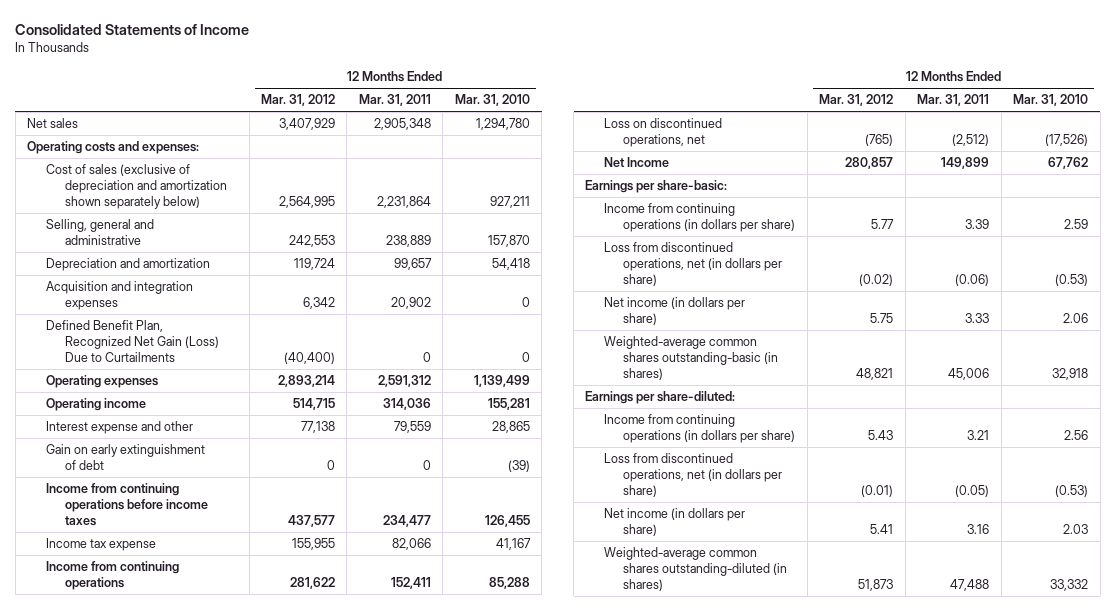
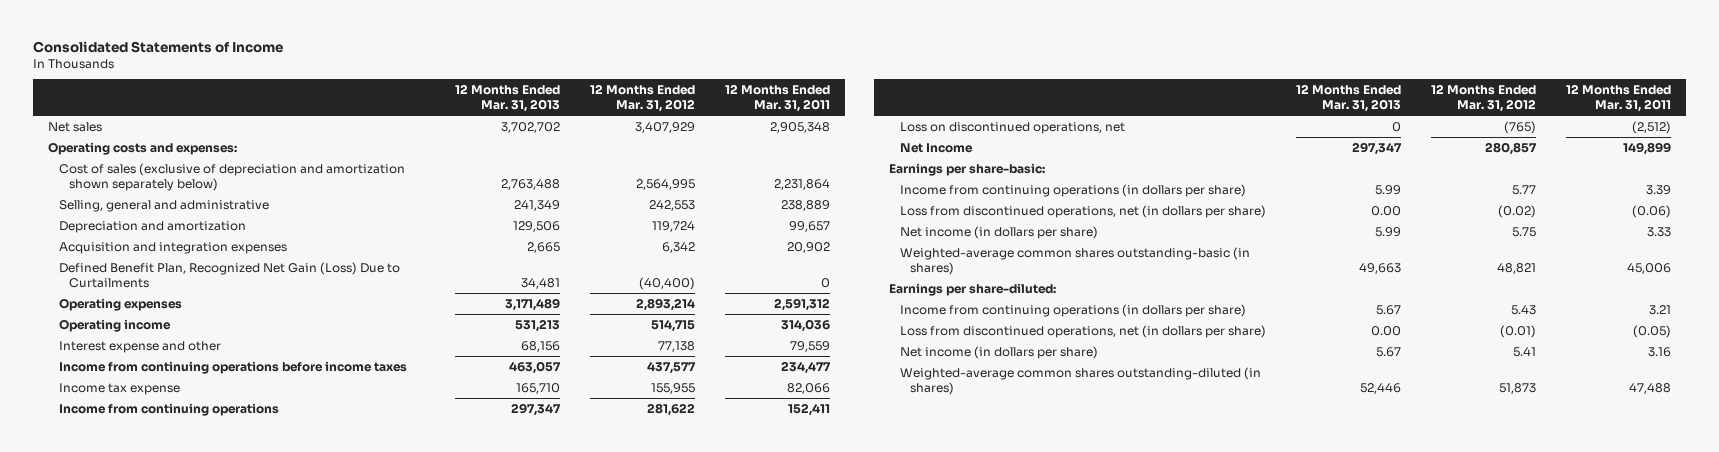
[454,94,530,107] Mar. 31, 2010 -> none
none -> [454,84,560,113] 12 Months Ended Mar. 31, 2013
[46,444,206,470] Gain on early extinguishment of debt -> none

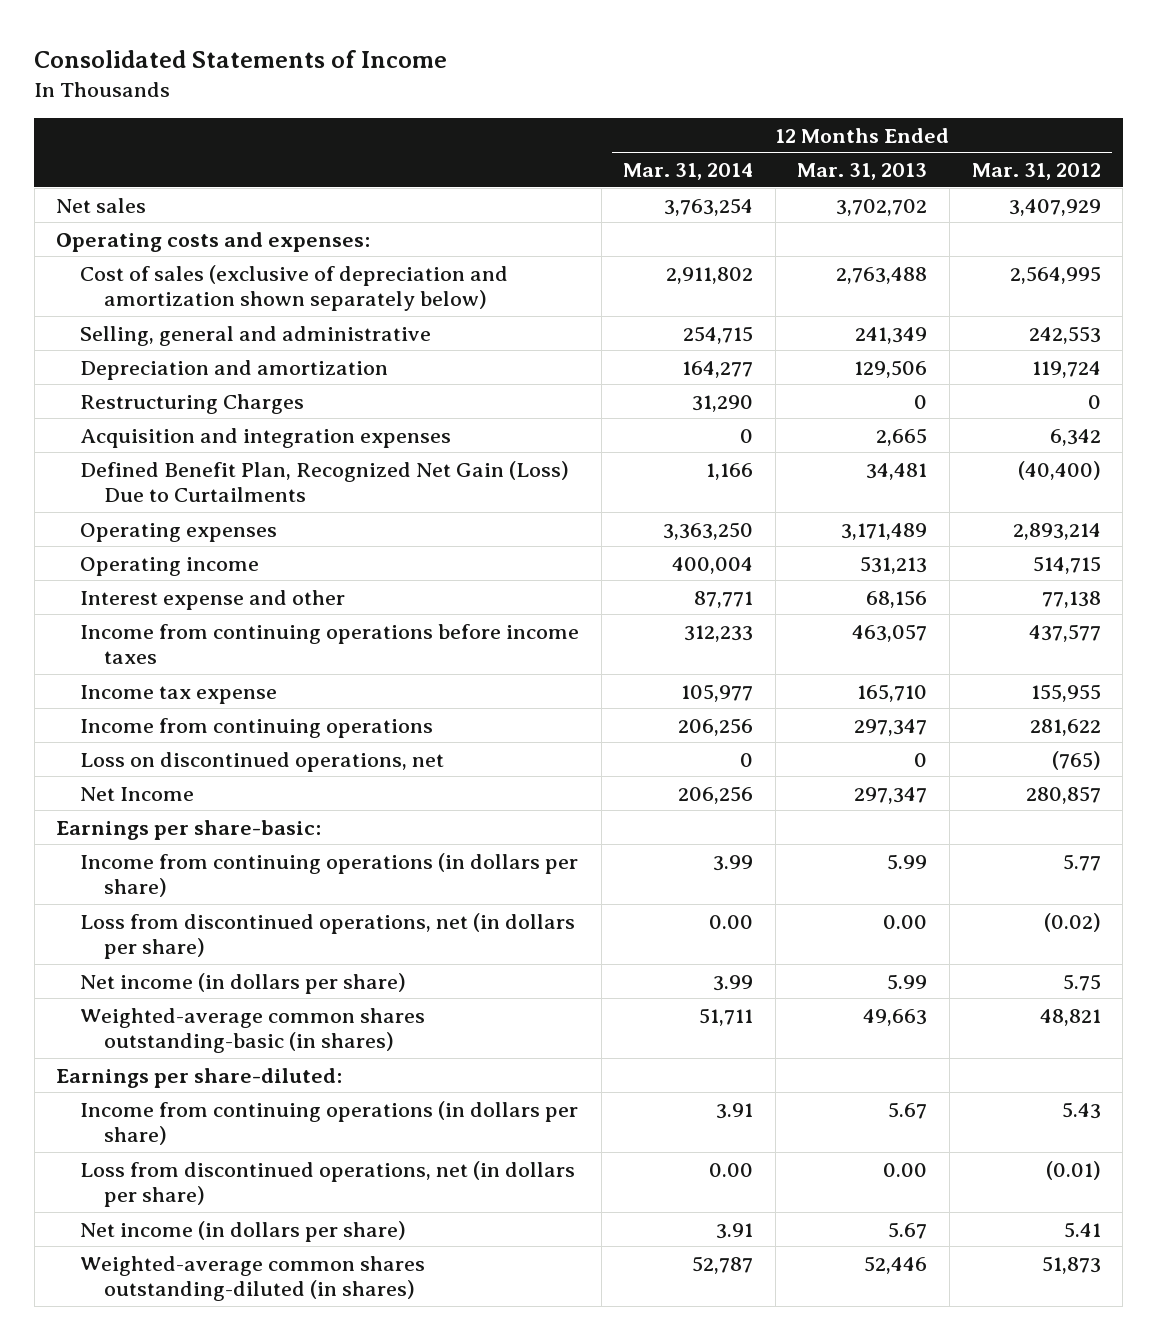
[724,84,830,113] 12 Months Ended Mar. 31, 2011 -> none
none -> [623,162,754,180] Mar. 31, 2014
none -> [80,393,305,414] Restructuring Charges

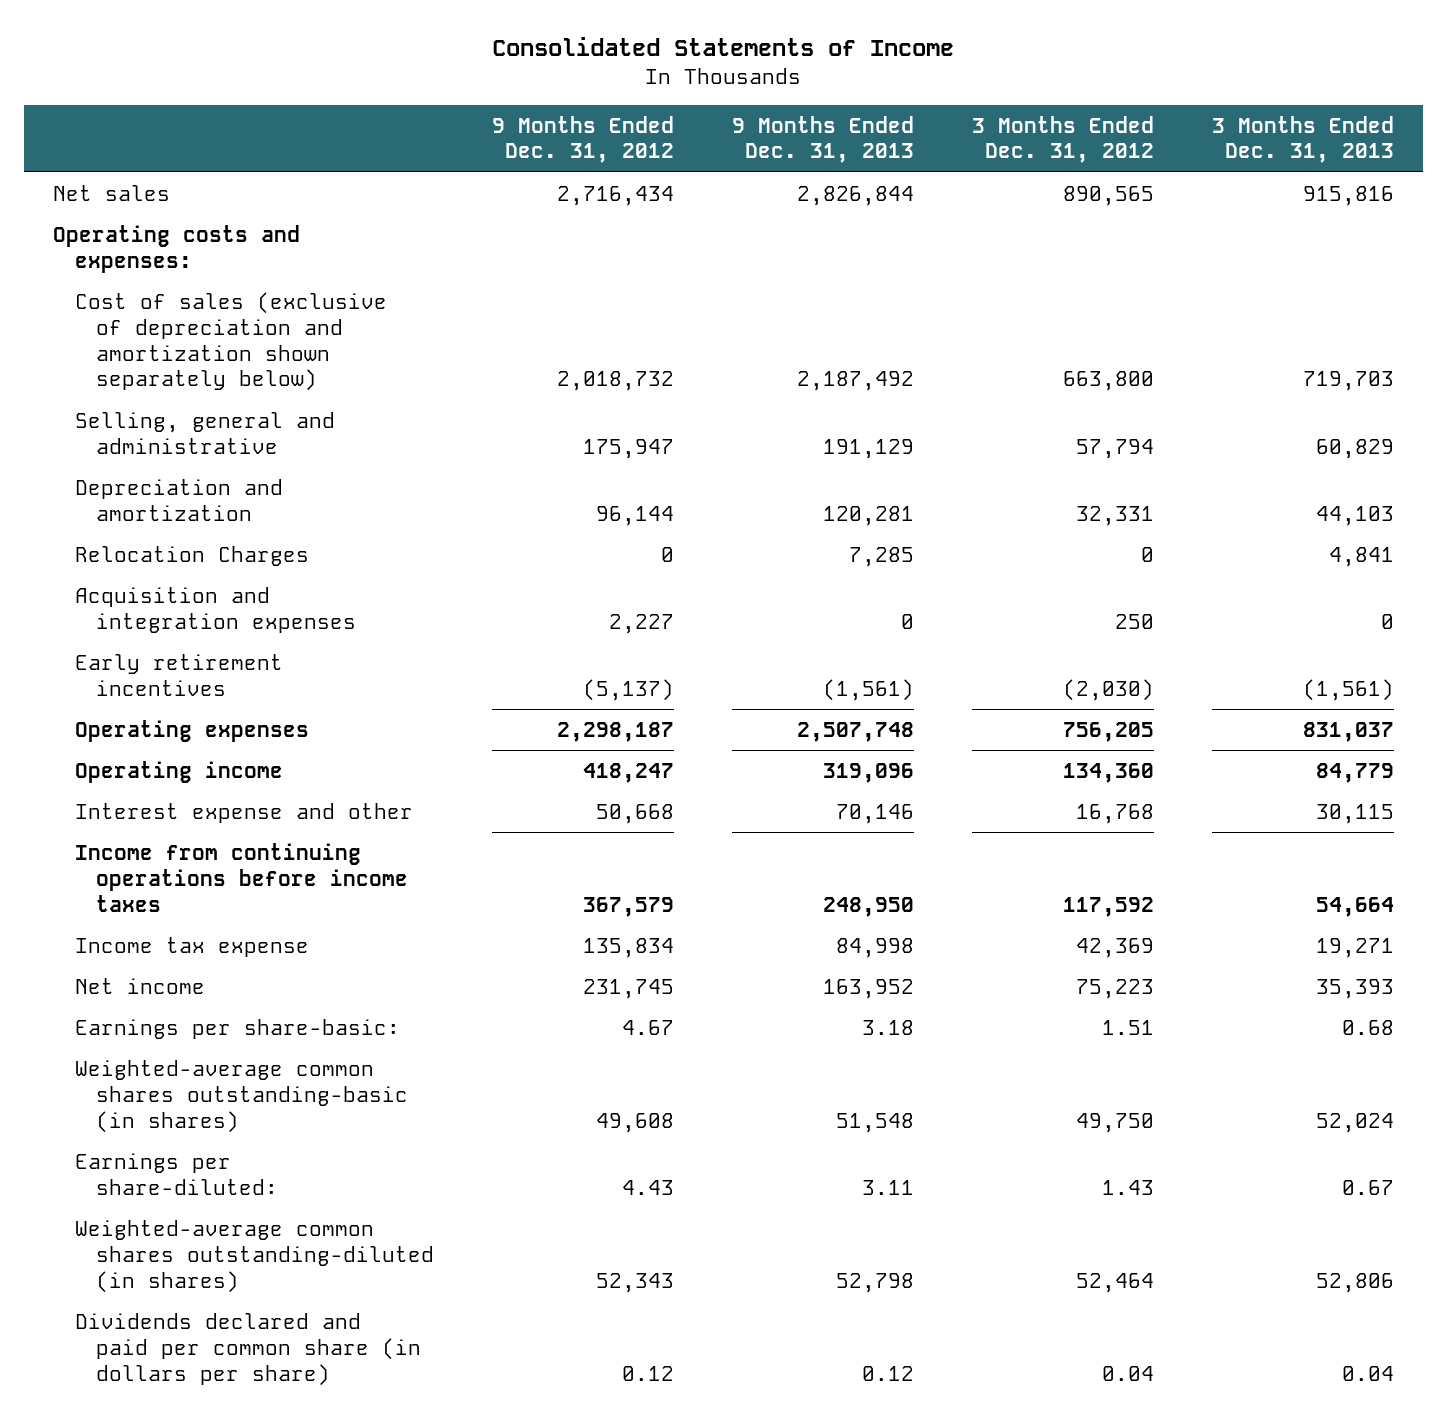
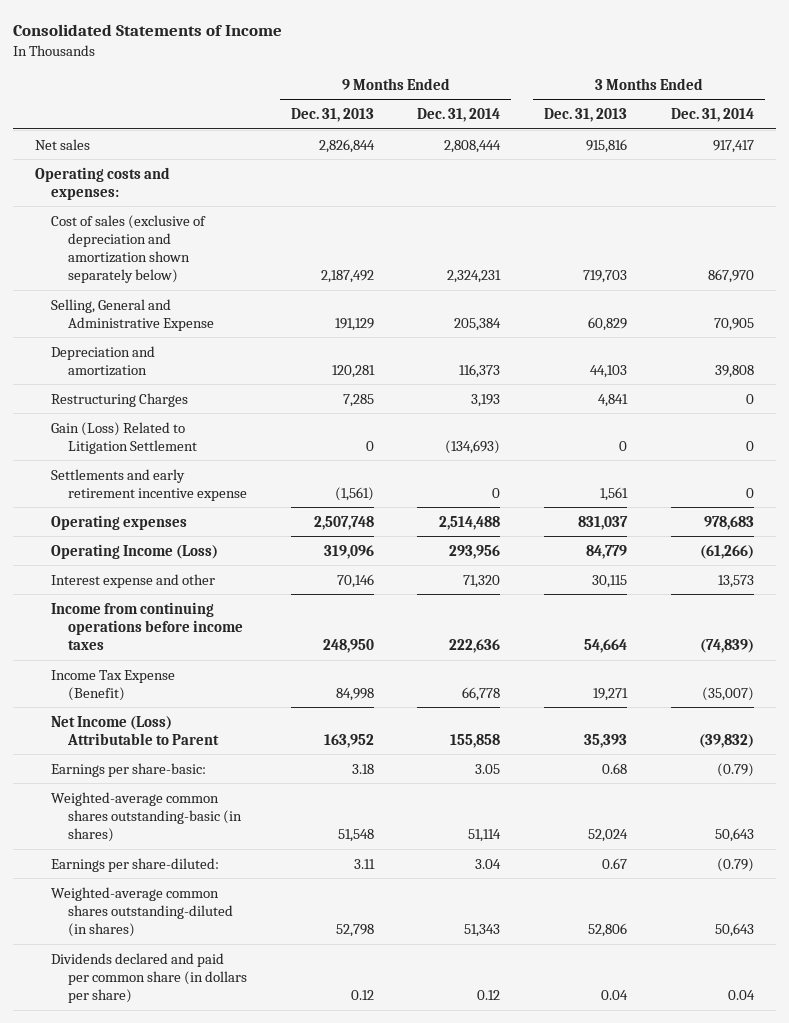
[491,115,674,164] 9 Months Ended Dec. 31, 2012 -> none
[971,115,1154,164] 3 Months Ended Dec. 31, 2012 -> none
none -> [417,107,501,122] Dec. 31, 2014
none -> [671,107,755,122] Dec. 31, 2014
[74,411,335,454] Selling, general and administrative -> [51,298,214,331] Selling, General and Administrative Expense
[74,586,357,633] Acquisition and integration expenses -> none
[74,545,309,566] Relocation Charges -> [51,392,189,407] Restructuring Charges
none -> [51,421,197,454] Gain (Loss) Related to Litigation Settlement
[74,653,283,696] Early retirement incentives -> [51,468,247,501] Settlements and early retirement incentive expense
[1302,678,1394,701] (1,561) -> [600,486,629,501] 1,561
[74,760,283,783] Operating income -> [51,543,219,559] Operating Income (Loss)
[74,936,309,957] Income tax expense -> [51,669,176,701] Income Tax Expense (Benefit)
[74,977,205,994] Net income -> [51,715,219,745] Net Income (Loss) Attributable to Parent

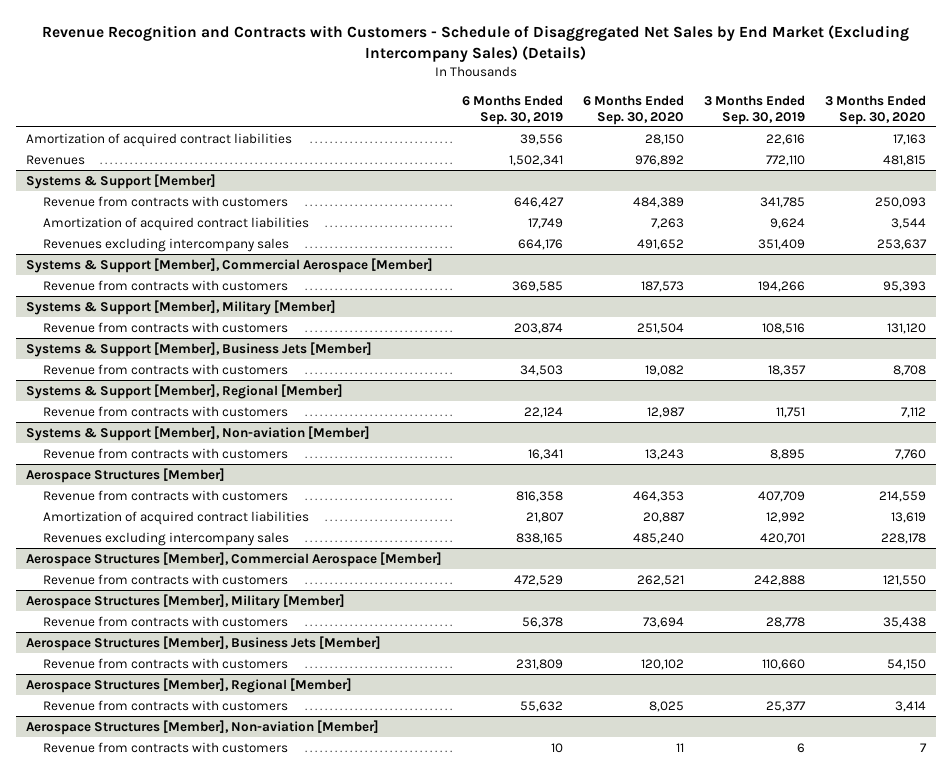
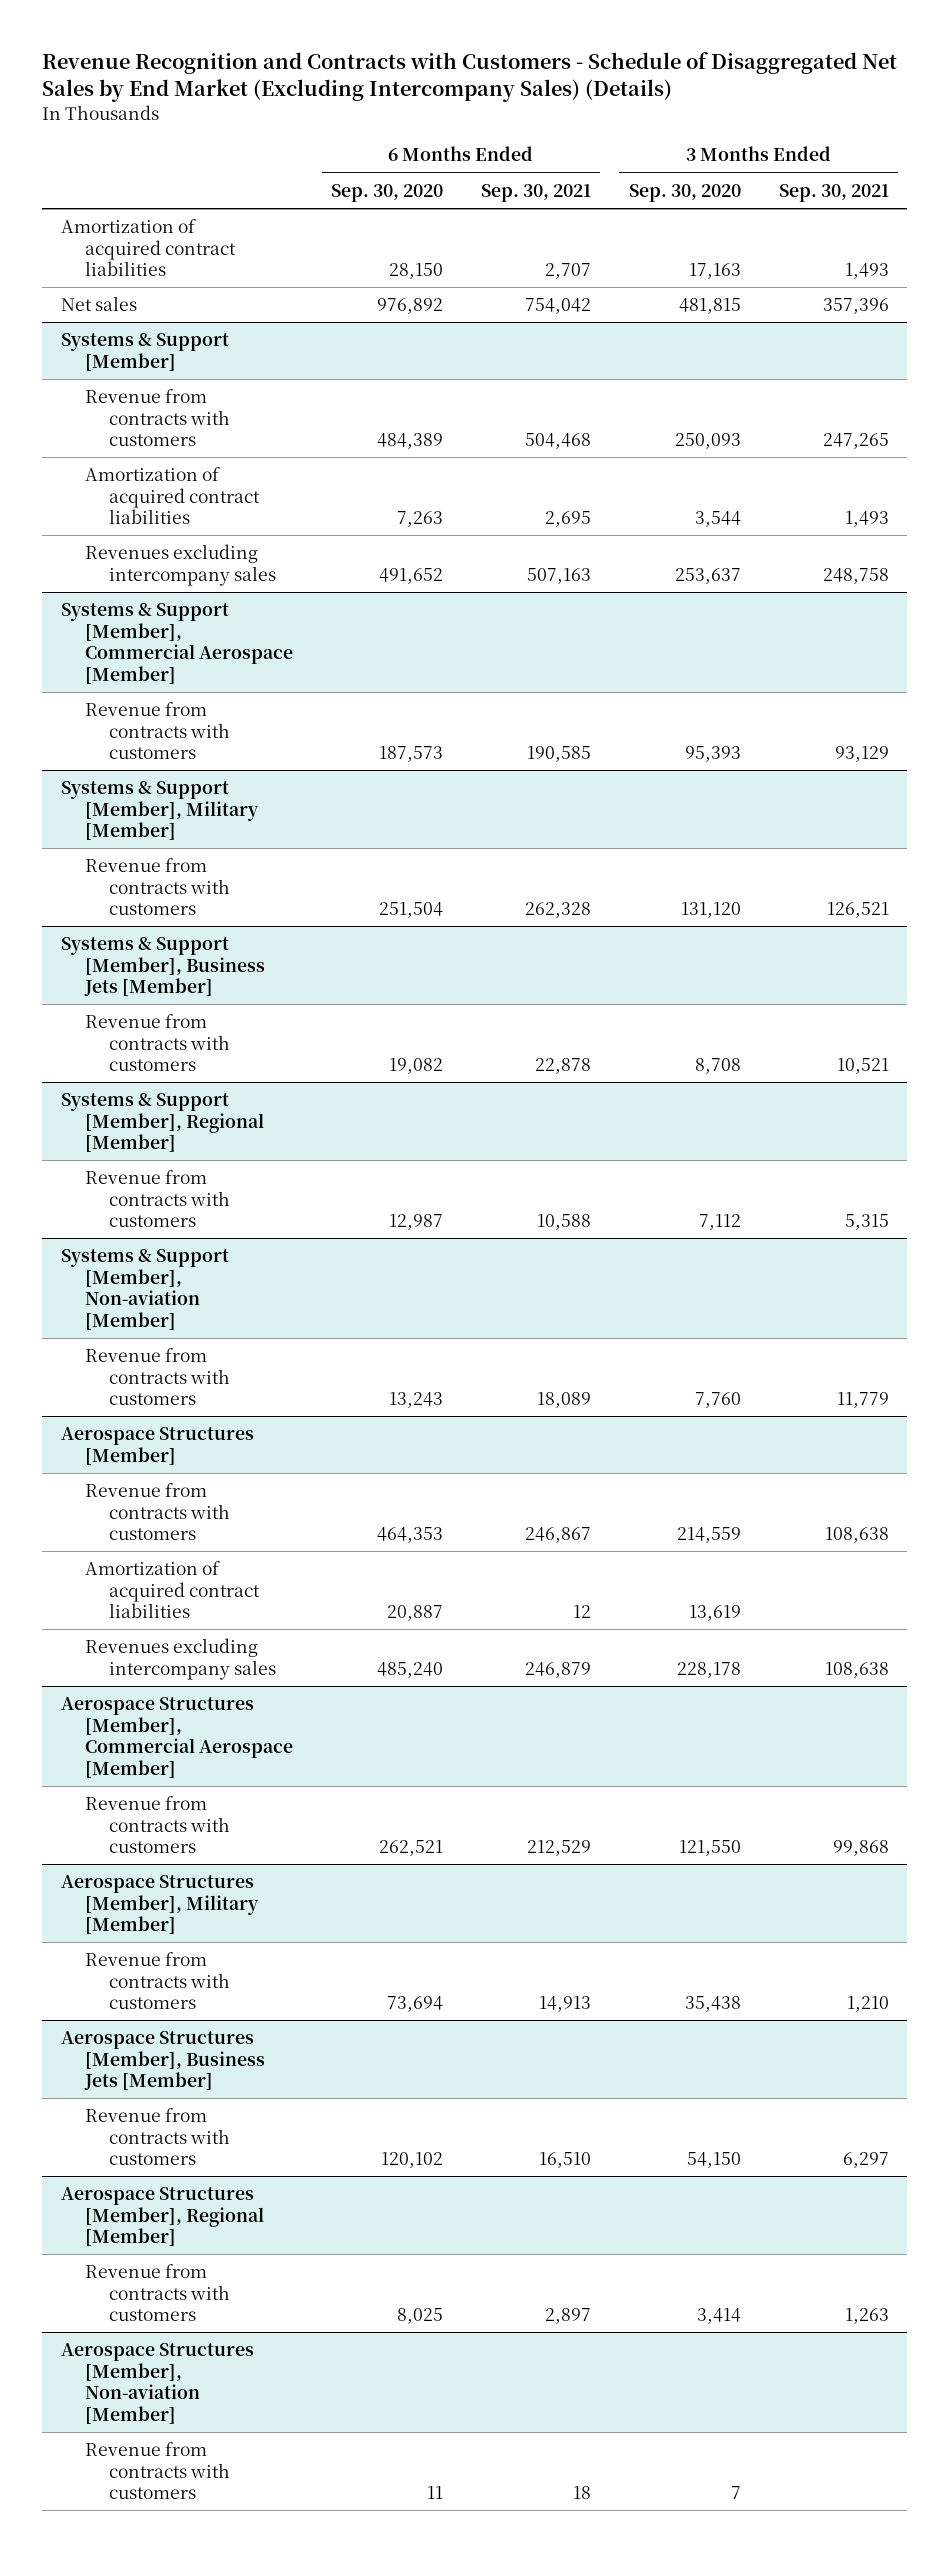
[462,94,564,125] 6 Months Ended Sep. 30, 2019 -> none
[703,94,805,125] 3 Months Ended Sep. 30, 2019 -> none
none -> [480,183,591,202] Sep. 30, 2021
none -> [778,183,889,202] Sep. 30, 2021
[26,154,86,165] Revenues -> [61,296,138,312] Net sales

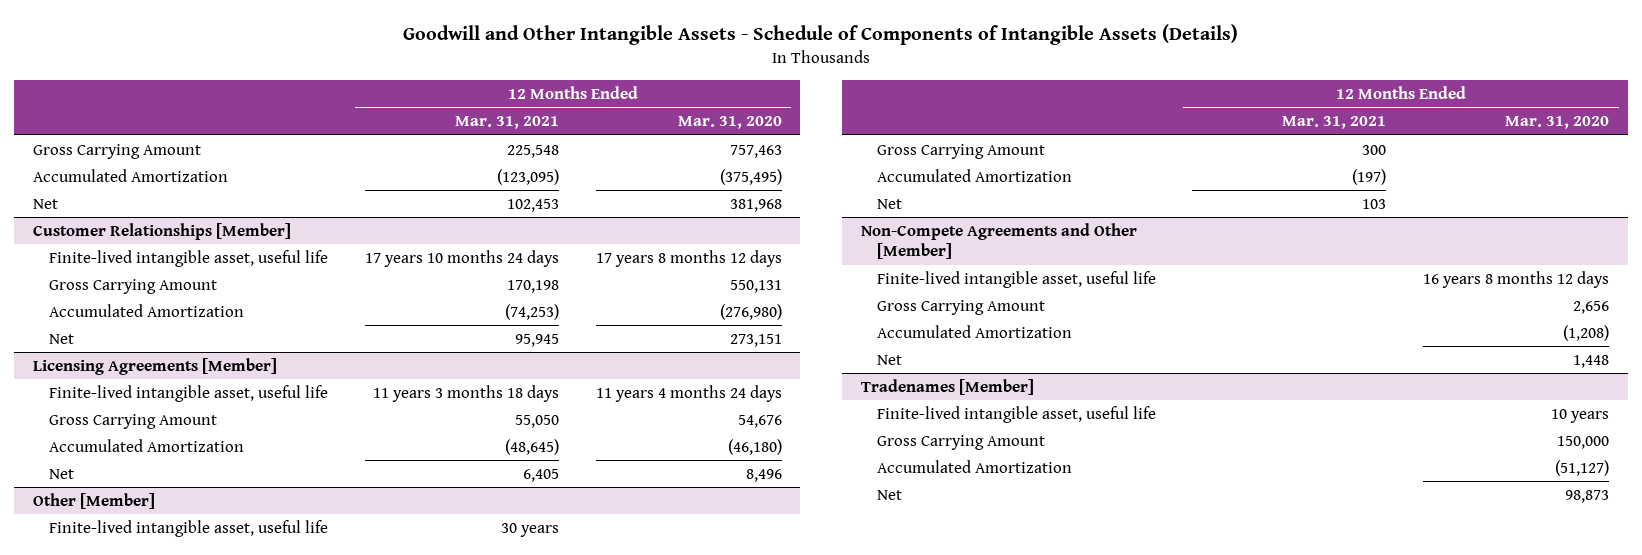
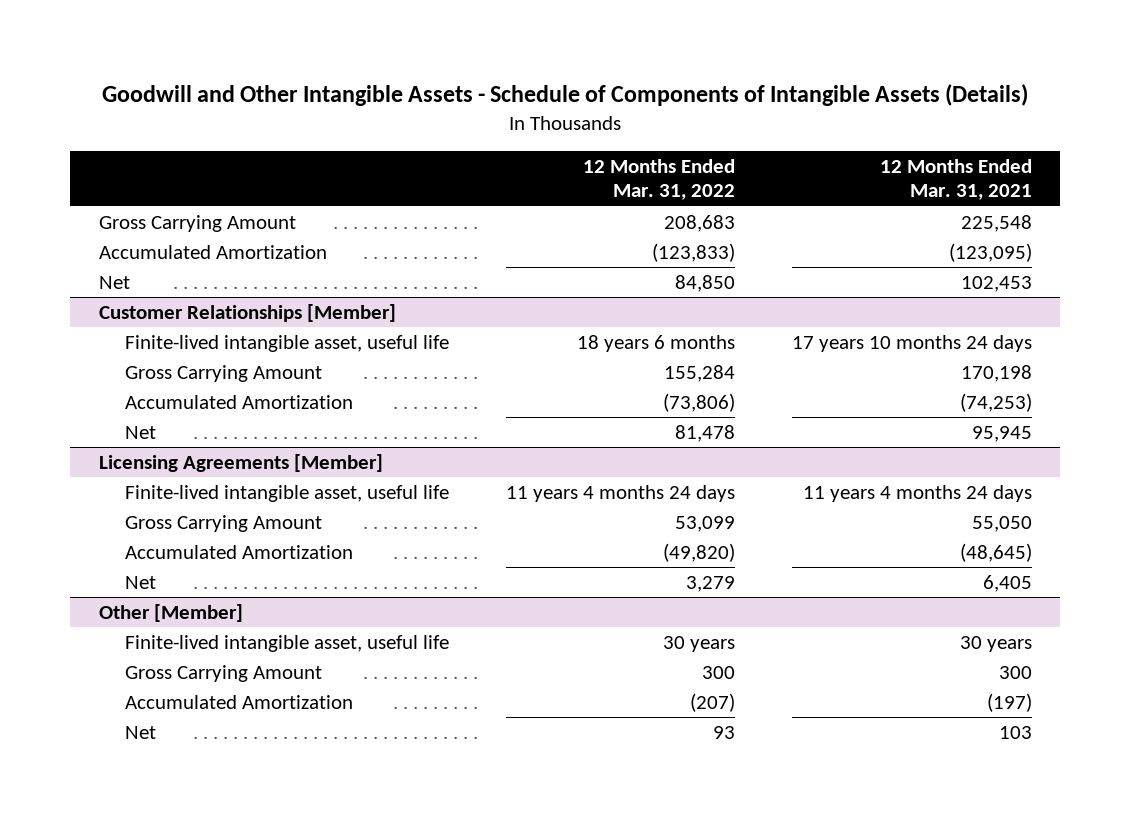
[677,116,782,130] Mar. 31, 2020 -> none
none -> [583,158,736,201] 12 Months Ended Mar. 31, 2022
[372,384,559,402] 11 years 3 months 18 days -> [802,484,1032,502] 11 years 4 months 24 days
[860,222,1137,260] Non-Compete Agreements and Other [Member] -> none
[876,270,1156,288] Finite-lived intangible asset, useful life -> none
[876,299,1045,315] Gross Carrying Amount -> none
[876,324,1072,338] Accumulated Amortization -> none
[876,354,902,365] Net -> none
[860,378,1034,395] Tradenames [Member] -> none
[876,405,1156,423] Finite-lived intangible asset, useful life -> none
[876,434,1045,450] Gross Carrying Amount -> none
[876,459,1072,473] Accumulated Amortization -> none
[876,489,902,500] Net -> none

